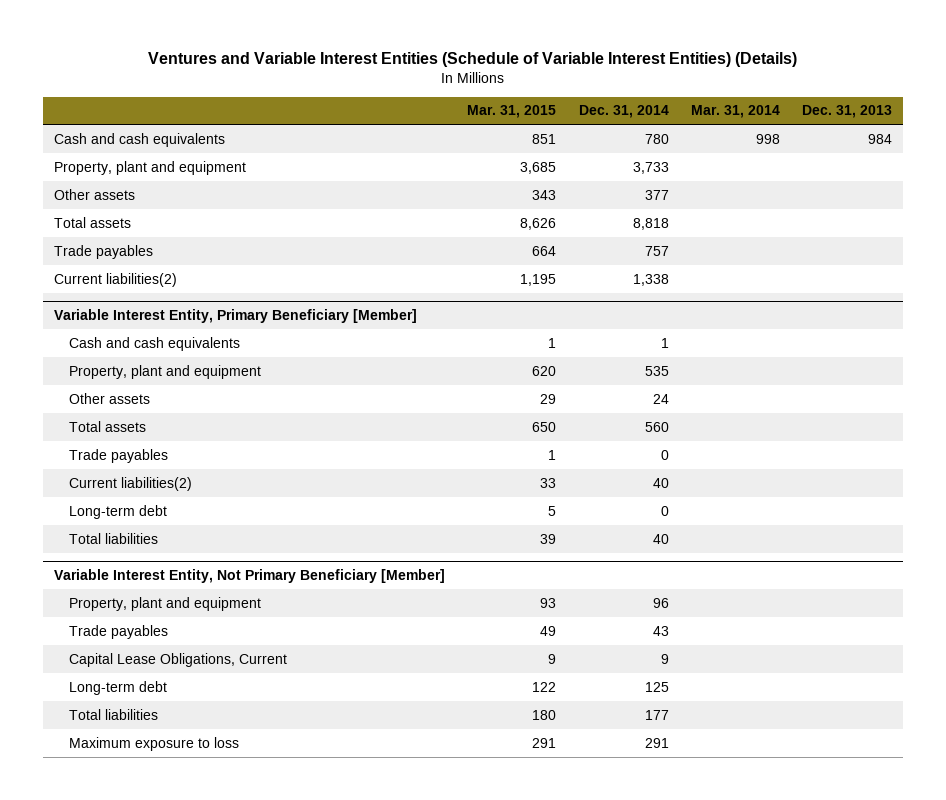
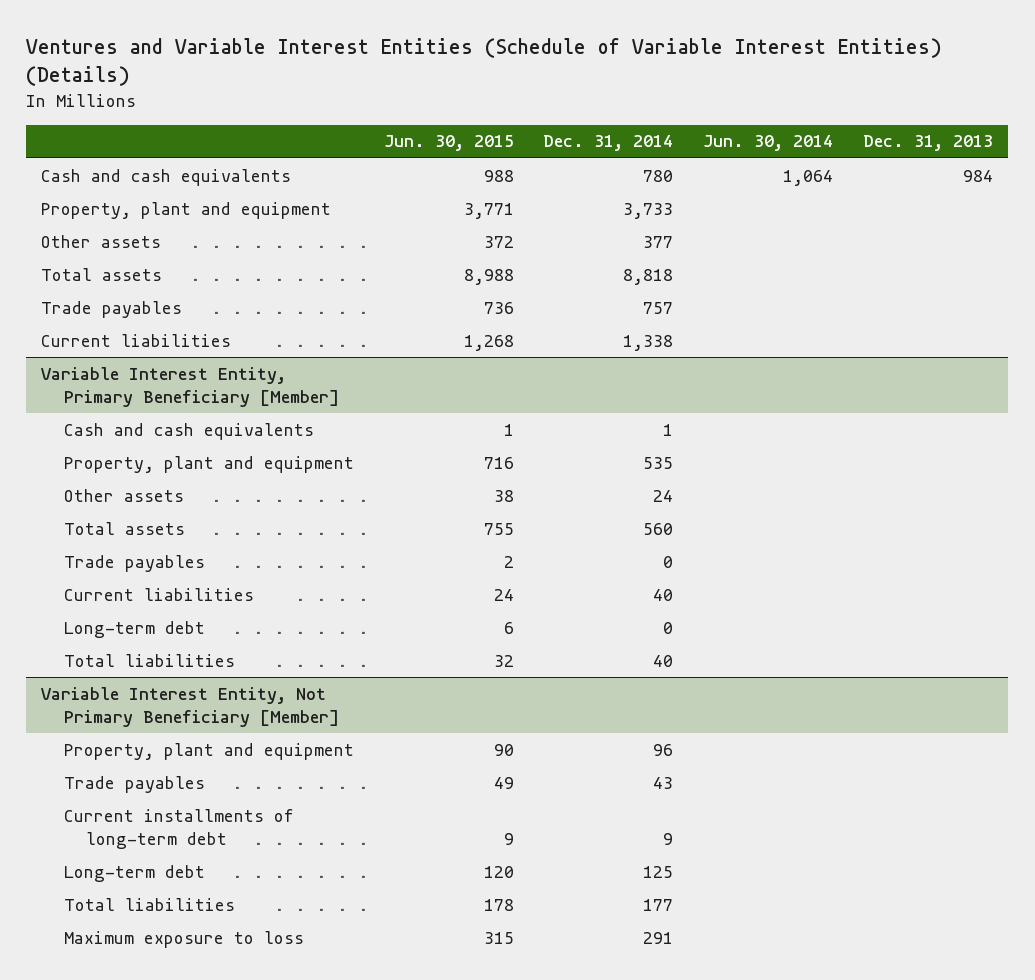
[467,105,557,119] Mar. 31, 2015 -> none
[690,105,780,119] Mar. 31, 2014 -> none
none -> [383,135,514,152] Jun. 30, 2015
none -> [703,135,834,152] Jun. 30, 2014
[53,272,177,287] Current liabilities(2) -> [41,333,232,347] Current liabilities
[68,476,192,491] Current liabilities(2) -> [63,587,254,601] Current liabilities
[68,652,287,667] Capital Lease Obligations, Current -> [63,808,294,849] Current installments of long-term debt

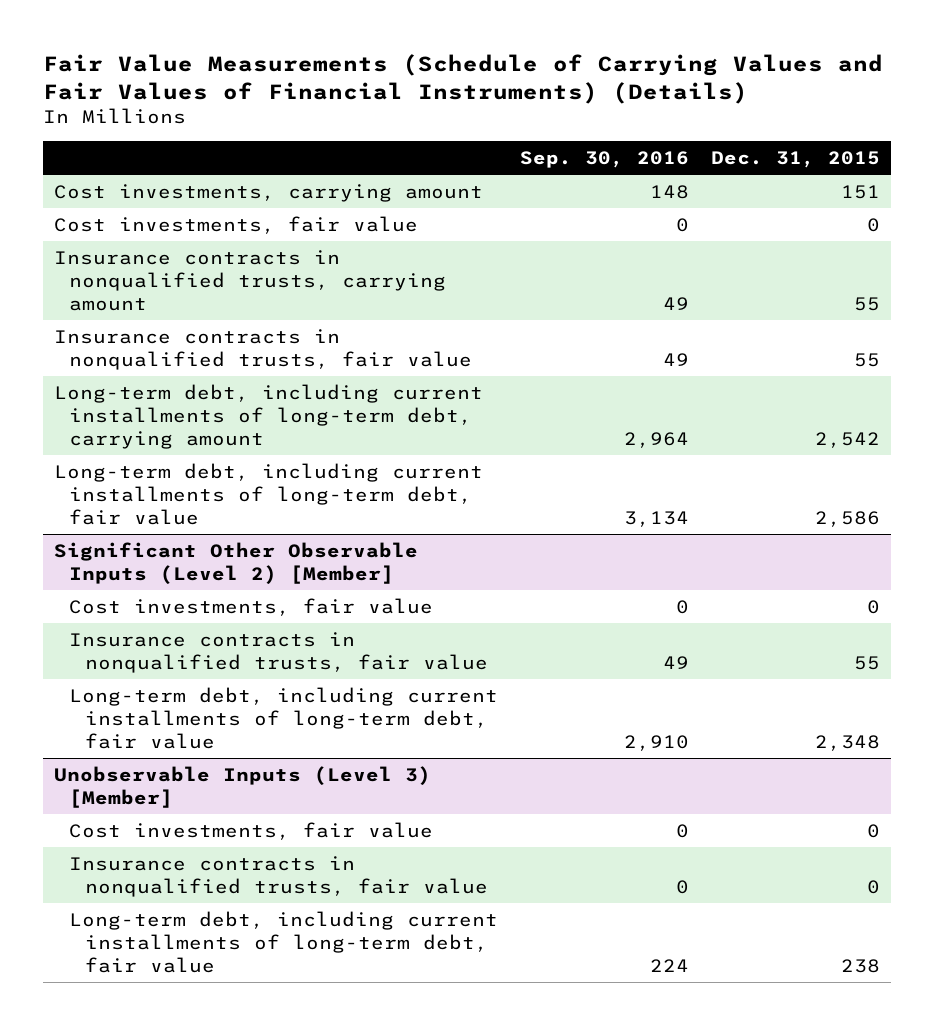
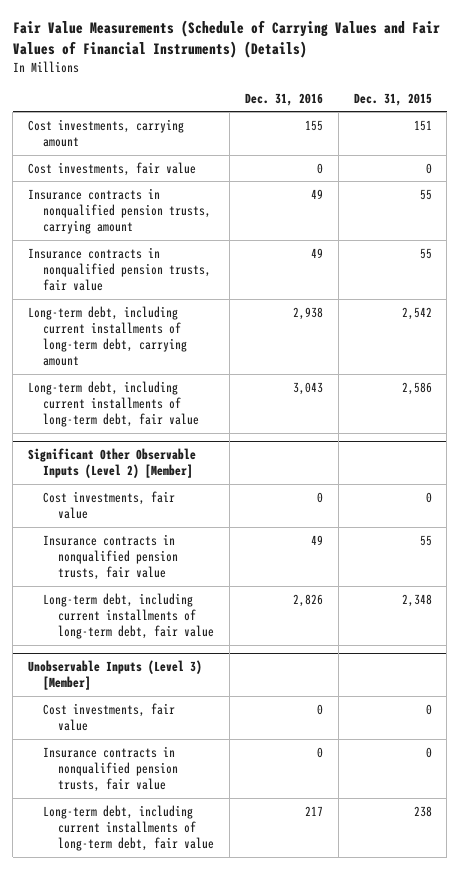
[520,150,690,168] Sep. 30, 2016 -> none
none -> [244,92,323,106] Dec. 31, 2016
[53,249,447,311] Insurance contracts in nonqualified trusts, carrying amount -> [28,187,212,235] Insurance contracts in nonqualified pension trusts, carrying amount
[53,328,473,370] Insurance contracts in nonqualified trusts, fair value -> [28,246,212,292] Insurance contracts in nonqualified pension trusts, fair value
[69,631,488,673] Insurance contracts in nonqualified trusts, fair value -> [43,533,179,581] Insurance contracts in nonqualified pension trusts, fair value
[69,855,488,897] Insurance contracts in nonqualified trusts, fair value -> [43,745,179,793] Insurance contracts in nonqualified pension trusts, fair value

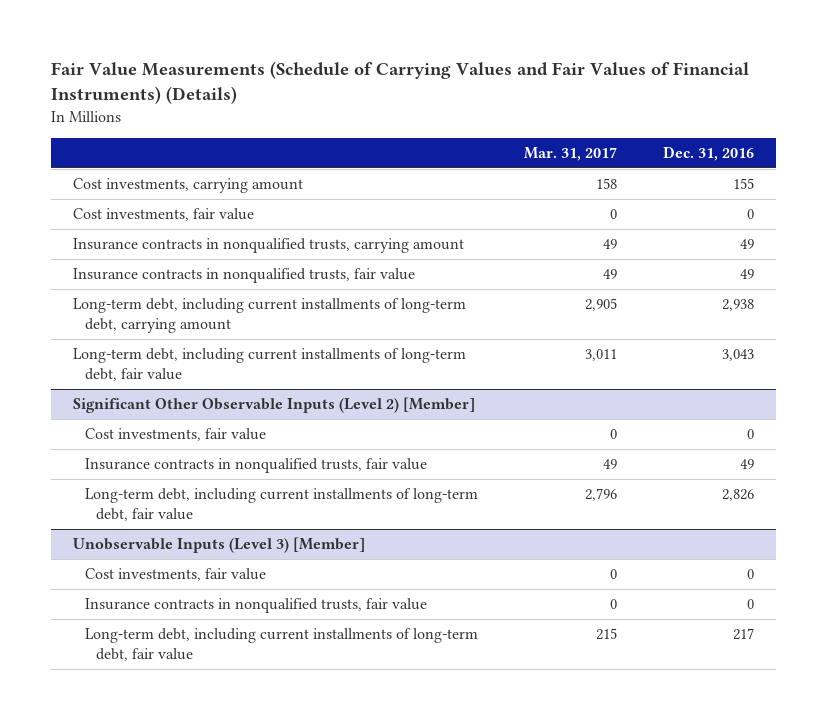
[353,92,432,106] Dec. 31, 2015 -> none
none -> [523,146,617,161] Mar. 31, 2017
[28,187,212,235] Insurance contracts in nonqualified pension trusts, carrying amount -> [73,238,465,254] Insurance contracts in nonqualified trusts, carrying amount
[28,246,212,292] Insurance contracts in nonqualified pension trusts, fair value -> [73,268,416,284] Insurance contracts in nonqualified trusts, fair value
[43,533,179,581] Insurance contracts in nonqualified pension trusts, fair value -> [84,458,427,474] Insurance contracts in nonqualified trusts, fair value
[43,745,179,793] Insurance contracts in nonqualified pension trusts, fair value -> [84,598,427,614] Insurance contracts in nonqualified trusts, fair value

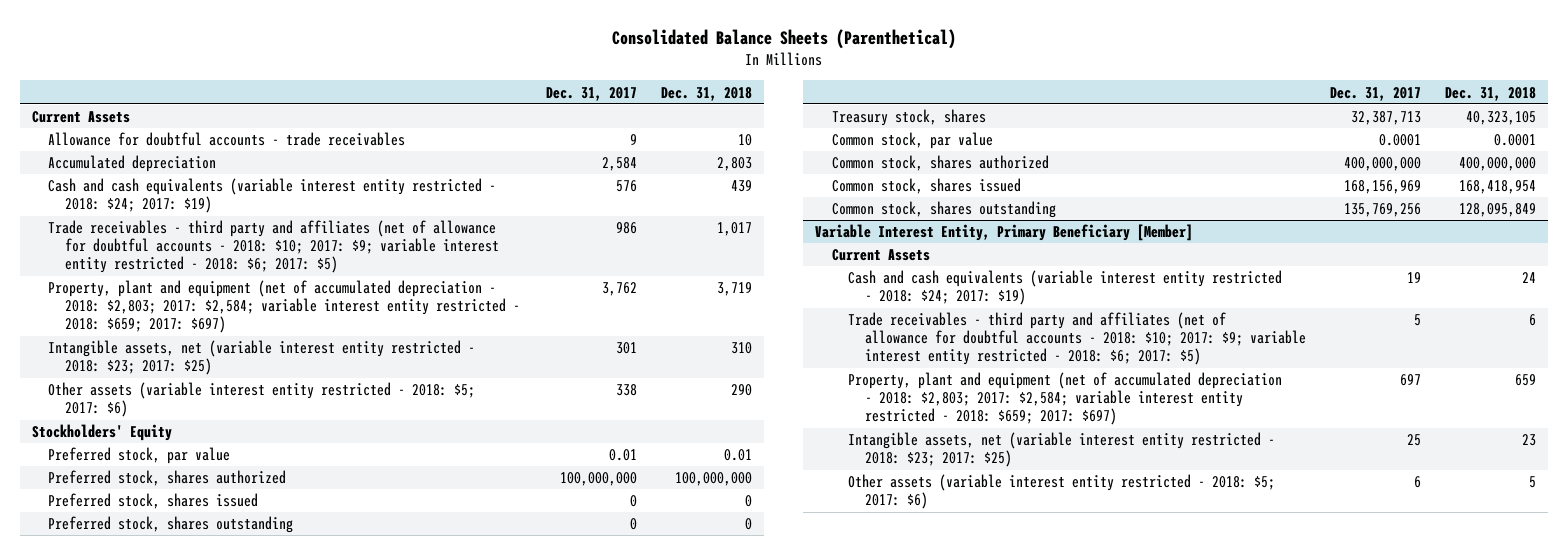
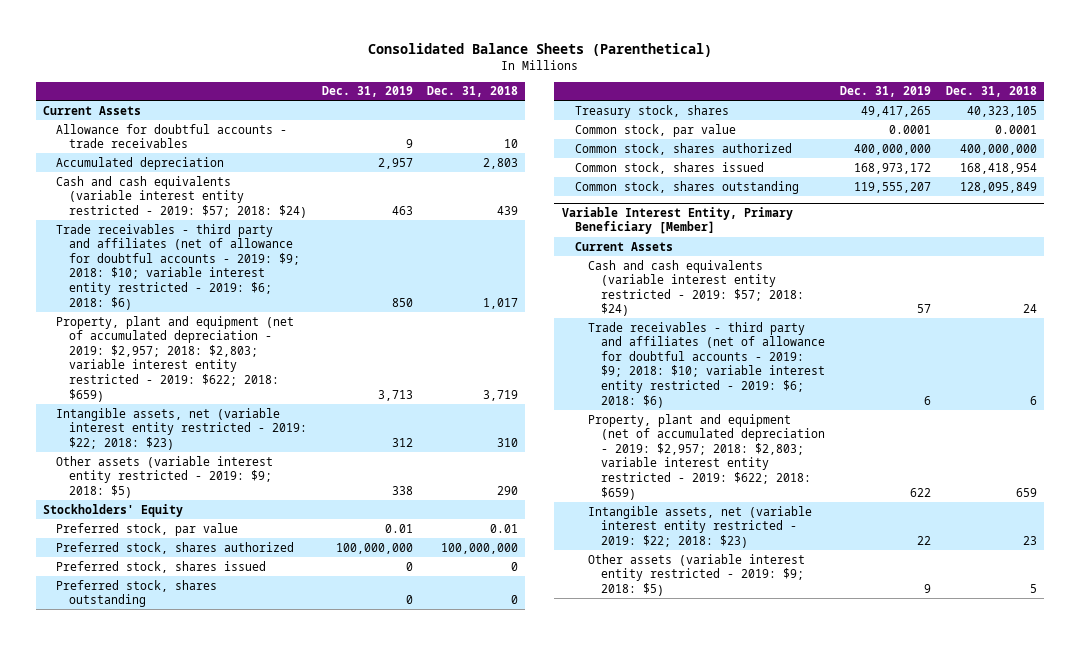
[546,86,638,101] Dec. 31, 2017 -> none
none -> [321,86,413,98] Dec. 31, 2019
[48,178,497,214] Cash and cash equivalents (variable interest entity restricted - 2018: $24; 2017: $19) -> [56,175,308,218] Cash and cash equivalents (variable interest entity restricted - 2019: $57; 2018: $24)
[48,220,499,274] Trade receivables - third party and affiliates (net of allowance for doubtful accounts - 2018: $10; 2017: $9; variable interest entity restricted - 2018: $6; 2017: $5) -> [56,223,301,310] Trade receivables - third party and affiliates (net of allowance for doubtful accounts - 2019: $9; 2018: $10; variable interest entity restricted - 2019: $6; 2018: $6)
[48,280,520,334] Property, plant and equipment (net of accumulated depreciation - 2018: $2,803; 2017: $2,584; variable interest entity restricted - 2018: $659; 2017: $697) -> [56,315,295,402] Property, plant and equipment (net of accumulated depreciation - 2019: $2,957; 2018: $2,803; variable interest entity restricted - 2019: $622; 2018: $659)
[48,340,476,376] Intangible assets, net (variable interest entity restricted - 2018: $23; 2017: $25) -> [56,407,308,450] Intangible assets, net (variable interest entity restricted - 2019: $22; 2018: $23)
[48,382,476,418] Other assets (variable interest entity restricted - 2018: $5; 2017: $6) -> [56,455,274,498] Other assets (variable interest entity restricted - 2019: $9; 2018: $5)
[848,270,1283,306] Cash and cash equivalents (variable interest entity restricted - 2018: $24; 2017: $19) -> [587,259,804,317] Cash and cash equivalents (variable interest entity restricted - 2019: $57; 2018: $24)
[848,312,1306,366] Trade receivables - third party and affiliates (net of allowance for doubtful accounts - 2018: $10; 2017: $9; variable interest entity restricted - 2018: $6; 2017: $5) -> [587,321,825,408] Trade receivables - third party and affiliates (net of allowance for doubtful accounts - 2019: $9; 2018: $10; variable interest entity restricted - 2019: $6; 2018: $6)
[848,372,1283,426] Property, plant and equipment (net of accumulated depreciation - 2018: $2,803; 2017: $2,584; variable interest entity restricted - 2018: $659; 2017: $697) -> [587,413,825,500] Property, plant and equipment (net of accumulated depreciation - 2019: $2,957; 2018: $2,803; variable interest entity restricted - 2019: $622; 2018: $659)
[848,432,1276,468] Intangible assets, net (variable interest entity restricted - 2018: $23; 2017: $25) -> [587,505,812,548] Intangible assets, net (variable interest entity restricted - 2019: $22; 2018: $23)
[848,474,1276,510] Other assets (variable interest entity restricted - 2018: $5; 2017: $6) -> [587,553,805,596] Other assets (variable interest entity restricted - 2019: $9; 2018: $5)

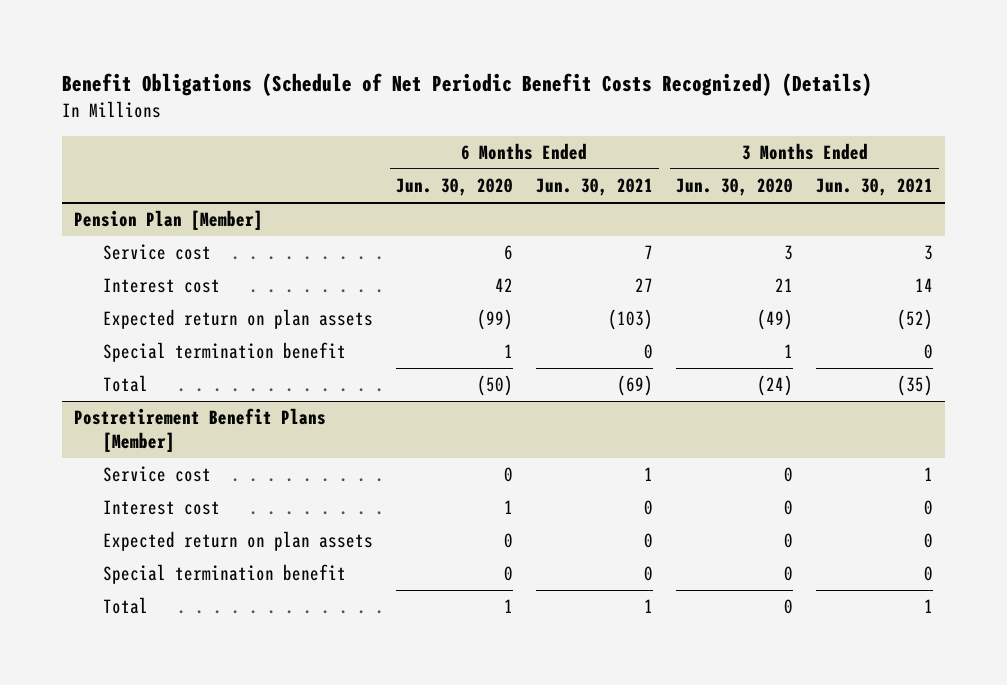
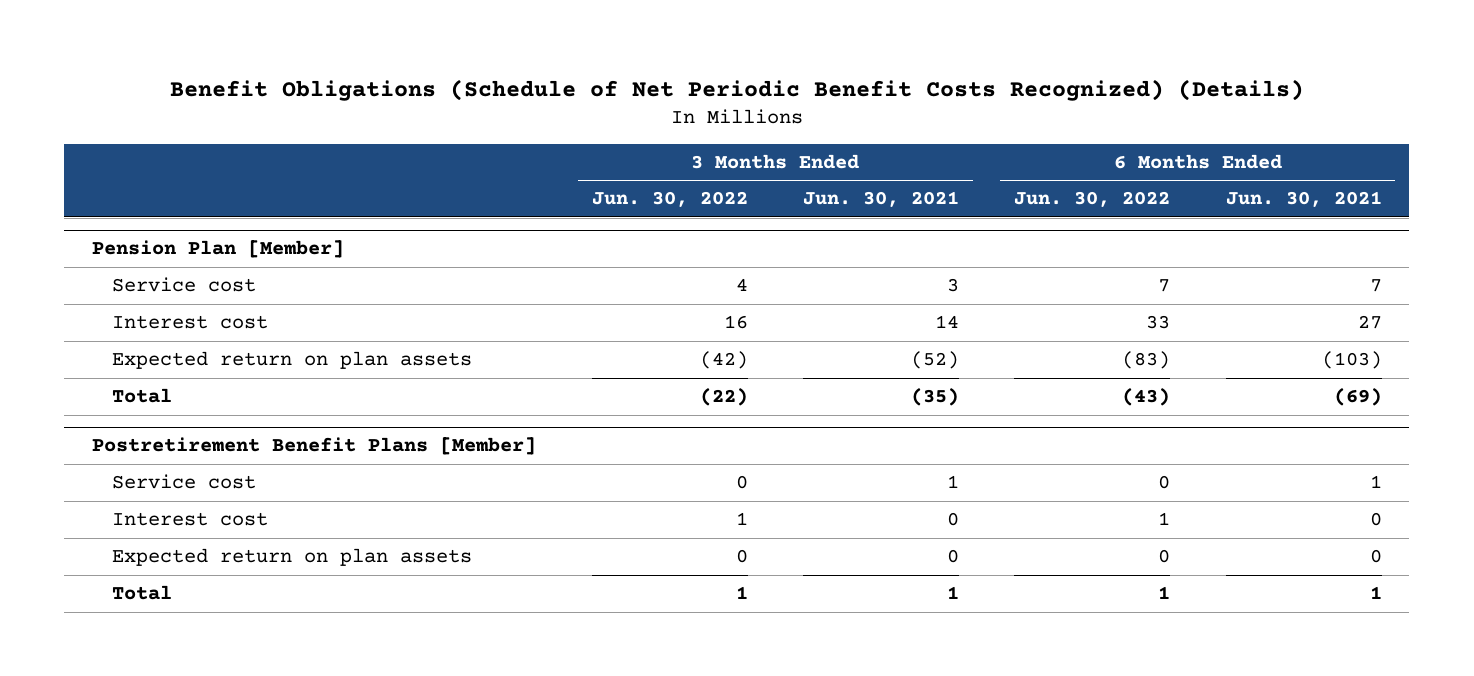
[395,178,513,197] Jun. 30, 2020 -> none
[676,178,794,197] Jun. 30, 2020 -> none
none -> [591,191,748,208] Jun. 30, 2022
none -> [1014,191,1171,208] Jun. 30, 2022
[102,342,346,363] Special termination benefit -> none
[102,564,346,585] Special termination benefit -> none

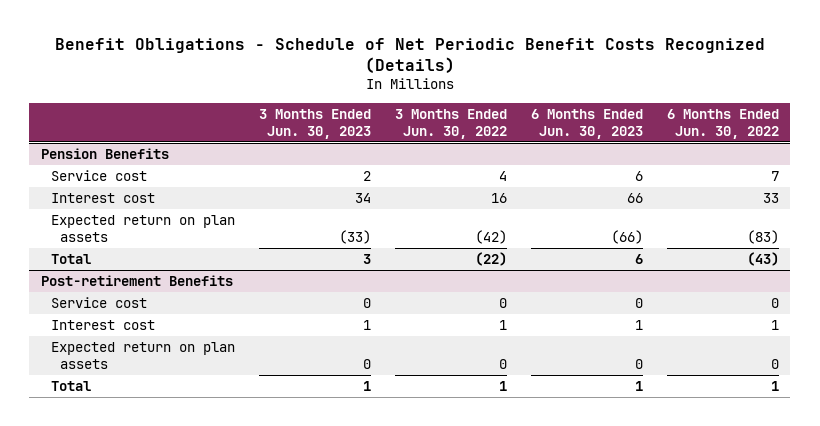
[169,78,1304,101] Benefit Obligations (Schedule of Net Periodic Benefit Costs Recognized) (Details) -> [54,38,765,74] Benefit Obligations - Schedule of Net Periodic Benefit Costs Recognized (Details)
[802,191,959,208] Jun. 30, 2021 -> none
[1225,191,1382,208] Jun. 30, 2021 -> none
none -> [258,108,371,139] 3 Months Ended Jun. 30, 2023
none -> [530,108,643,139] 6 Months Ended Jun. 30, 2023
[92,240,345,259] Pension Plan [Member] -> [41,147,170,159] Pension Benefits
[92,437,537,456] Postretirement Benefit Plans [Member] -> [41,274,234,286] Post-retirement Benefits

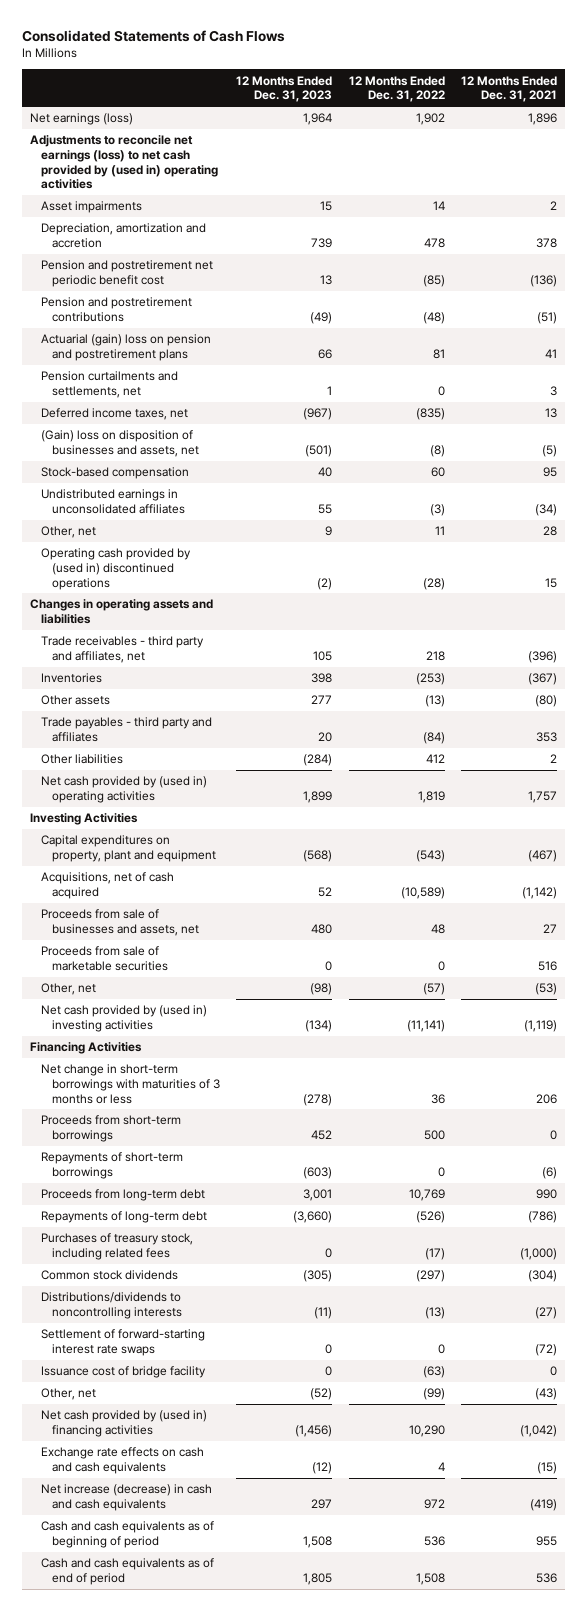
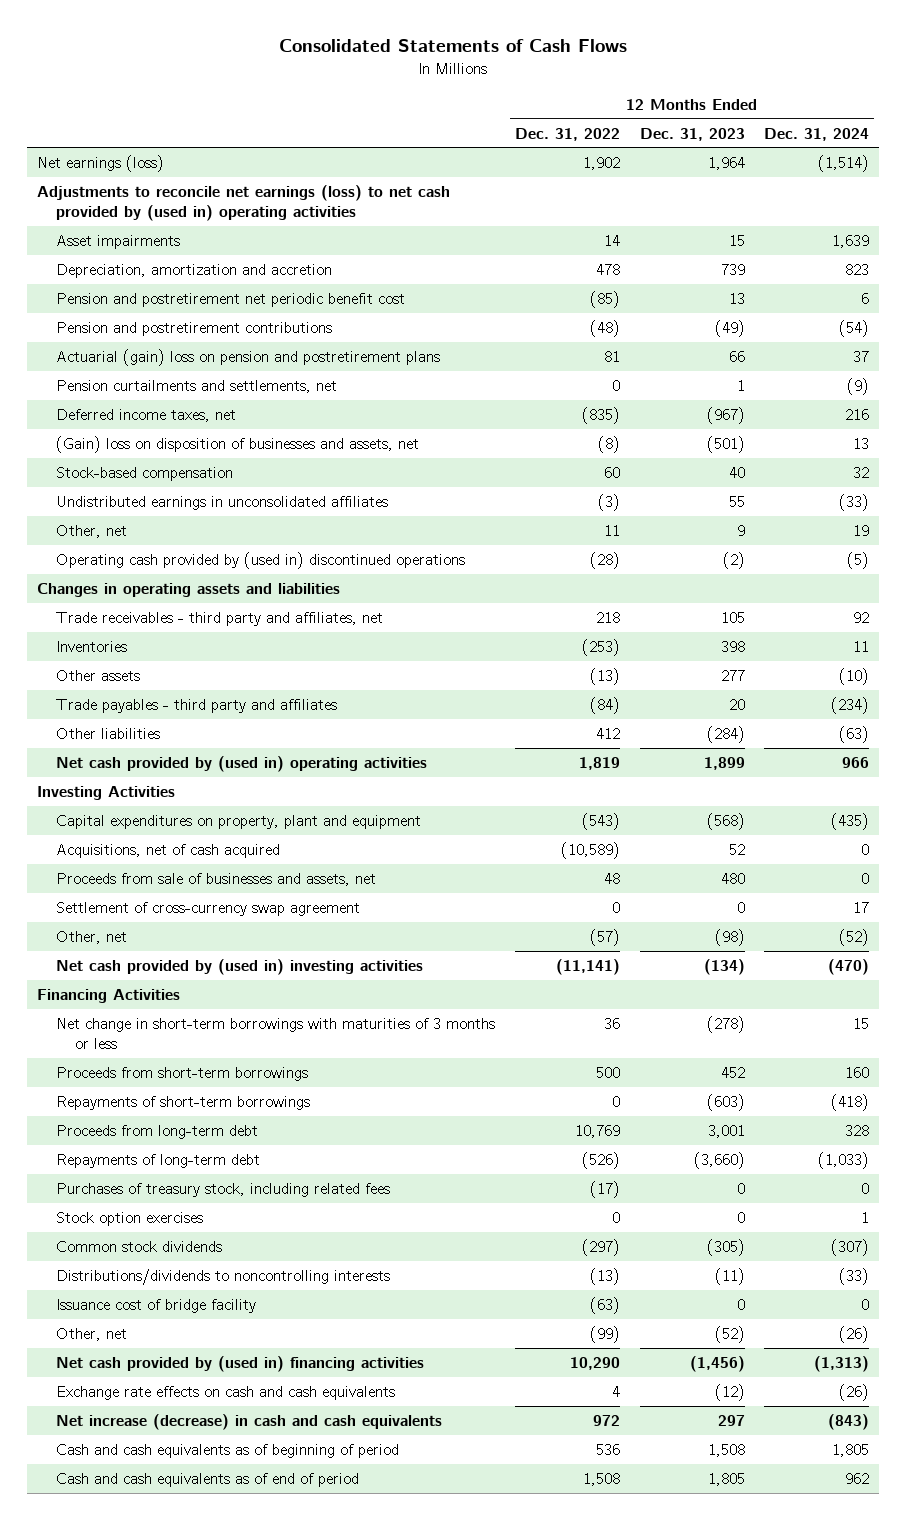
[460,75,557,103] 12 Months Ended Dec. 31, 2021 -> none
none -> [764,127,870,141] Dec. 31, 2024
[41,946,168,971] Proceeds from sale of marketable securities -> none
none -> [56,901,361,916] Settlement of cross-currency swap agreement
none -> [56,1211,204,1226] Stock option exercises
[41,1329,206,1356] Settlement of forward-starting interest rate swaps -> none

